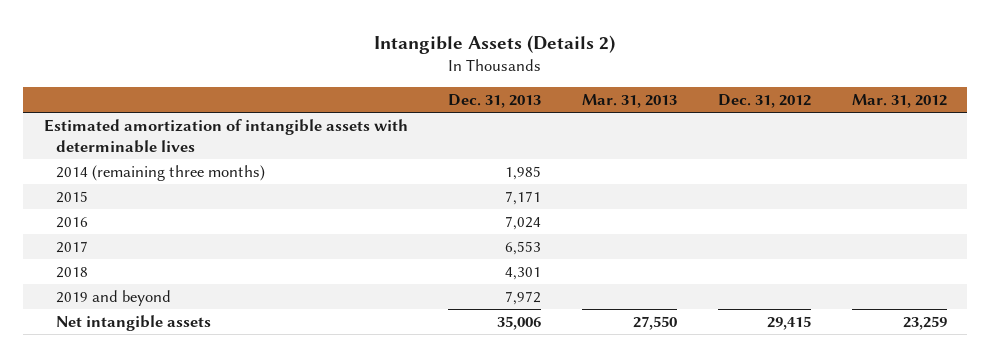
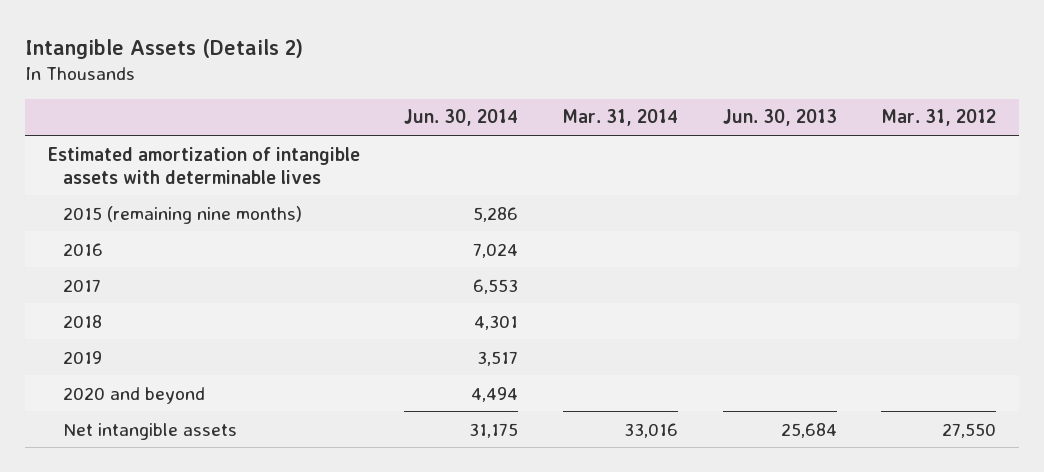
[448,94,542,109] Dec. 31, 2013 -> none
[582,94,678,109] Mar. 31, 2013 -> none
[717,94,811,109] Dec. 31, 2012 -> none
none -> [404,109,519,127] Jun. 30, 2014
none -> [562,109,679,127] Mar. 31, 2014
none -> [722,109,837,127] Jun. 30, 2013
[55,190,88,203] 2015 -> none
[55,164,265,181] 2014 (remaining three months) -> [63,205,303,224] 2015 (remaining nine months)
none -> [63,350,103,364] 2019
[55,289,171,306] 2019 and beyond -> [63,386,206,404] 2020 and beyond
[902,315,947,330] 23,259 -> [942,422,997,438] 27,550

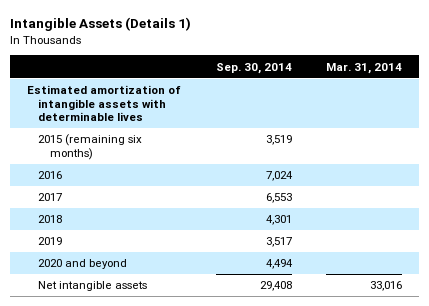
[25,38,304,59] Intangible Assets (Details 2) -> [9,16,191,31] Intangible Assets (Details 1)
[404,109,519,127] Jun. 30, 2014 -> none
[722,109,837,127] Jun. 30, 2013 -> none
[881,109,997,127] Mar. 31, 2012 -> none
none -> [215,62,292,74] Sep. 30, 2014
[63,205,303,224] 2015 (remaining nine months) -> [38,134,143,160] 2015 (remaining six months)

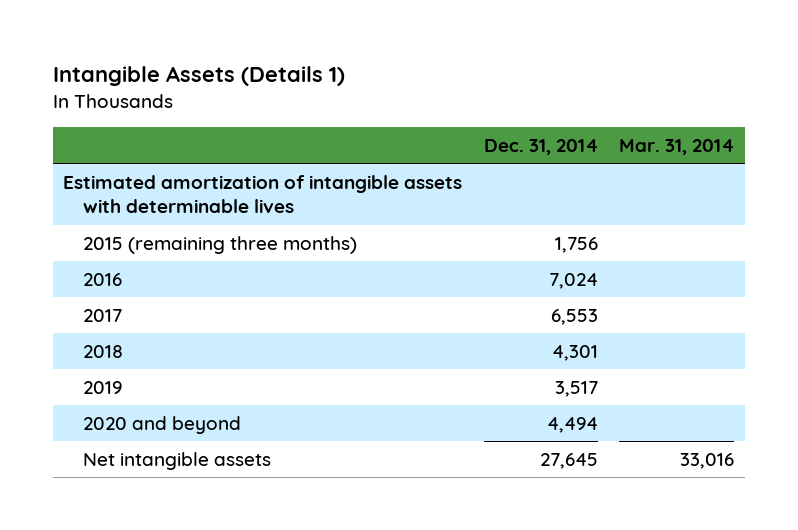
[215,62,292,74] Sep. 30, 2014 -> none
none -> [483,138,598,155] Dec. 31, 2014
[38,134,143,160] 2015 (remaining six months) -> [82,235,357,254] 2015 (remaining three months)

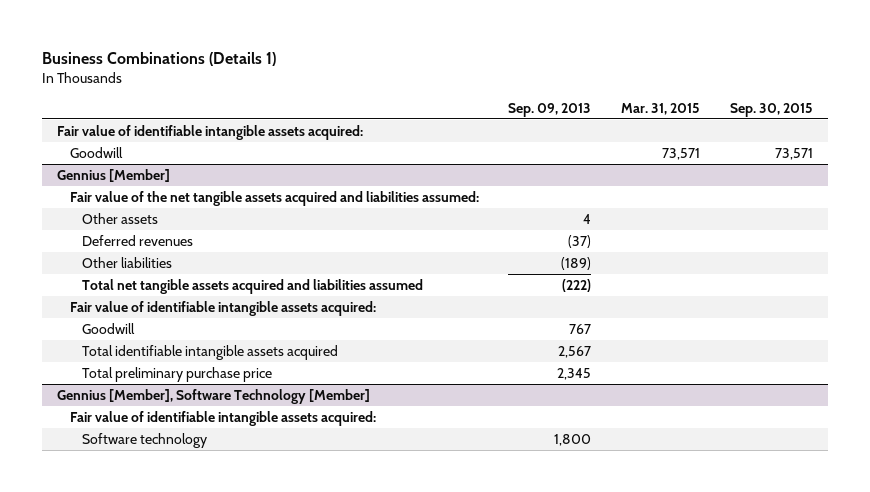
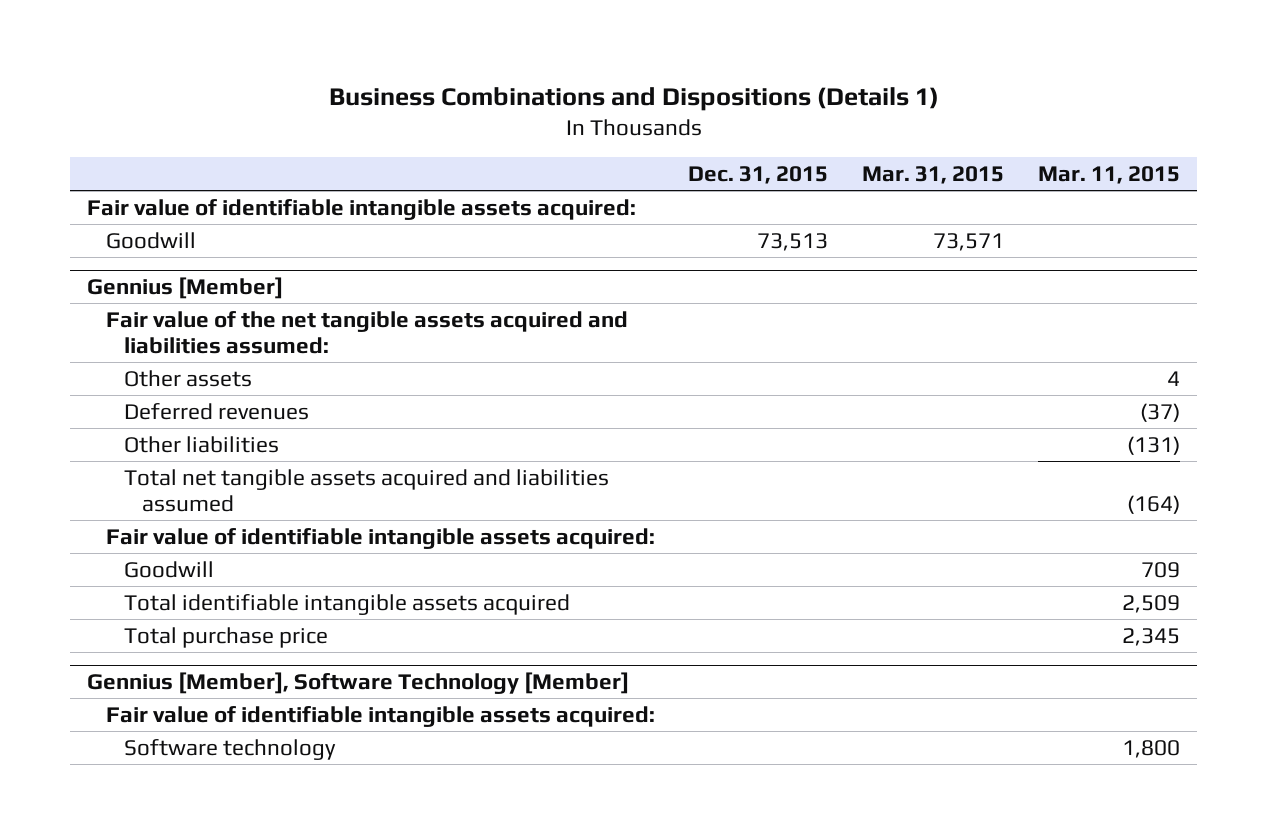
[42,52,277,67] Business Combinations (Details 1) -> [328,86,939,111] Business Combinations and Dispositions (Details 1)
[508,103,592,118] Sep. 09, 2013 -> none
[729,103,813,118] Sep. 30, 2015 -> none
none -> [688,166,829,185] Dec. 31, 2015
none -> [1037,166,1180,185] Mar. 11, 2015
[81,366,272,382] Total preliminary purchase price -> [123,626,328,648] Total purchase price

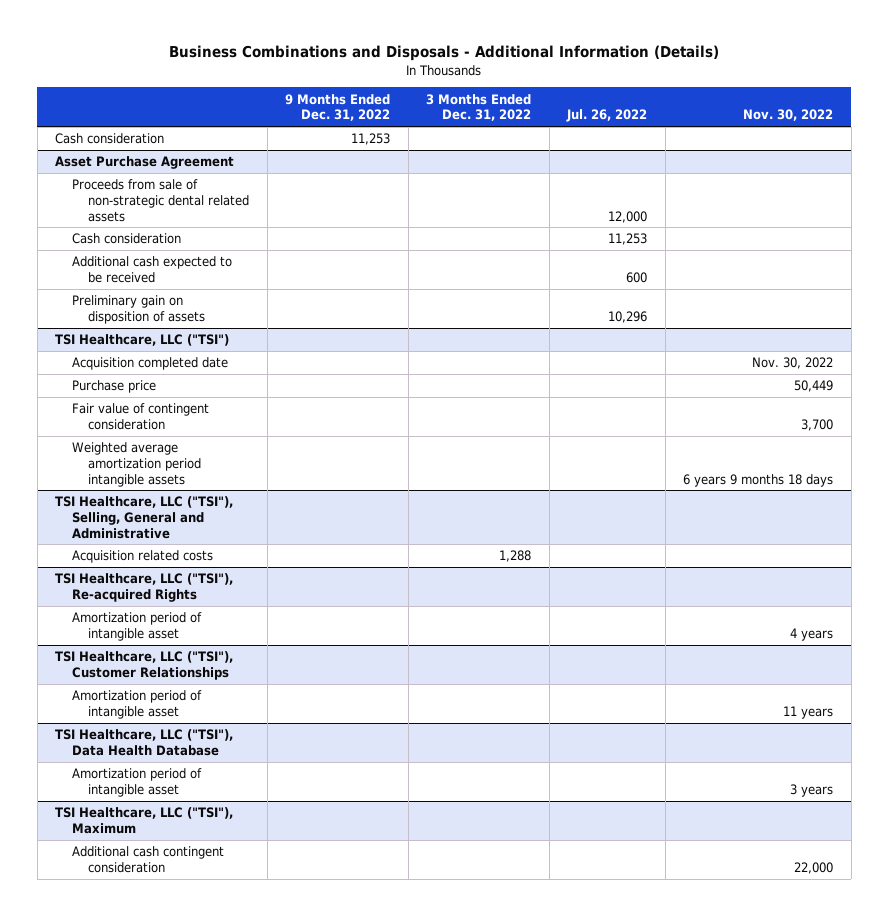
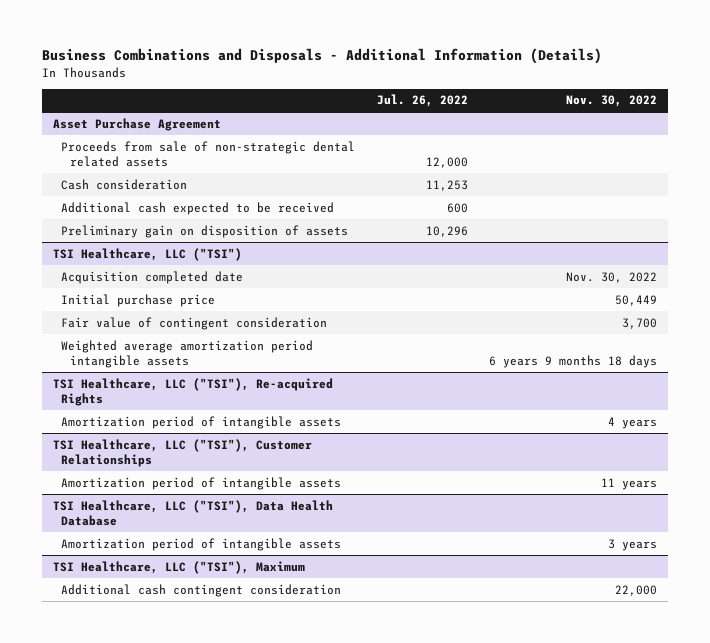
[285,93,391,122] 9 Months Ended Dec. 31, 2022 -> none
[426,93,532,122] 3 Months Ended Dec. 31, 2022 -> none
[55,133,165,145] Cash consideration -> none
[71,380,156,394] Purchase price -> [61,293,216,307] Initial purchase price
[55,496,234,539] TSI Healthcare, LLC ("TSI"), Selling, General and Administrative -> none
[71,550,213,564] Acquisition related costs -> none
[71,612,202,641] Amortization period of intangible asset -> [61,415,342,429] Amortization period of intangible assets
[71,690,202,719] Amortization period of intangible asset -> [61,476,342,490] Amortization period of intangible assets
[71,768,202,797] Amortization period of intangible asset -> [61,537,342,551] Amortization period of intangible assets

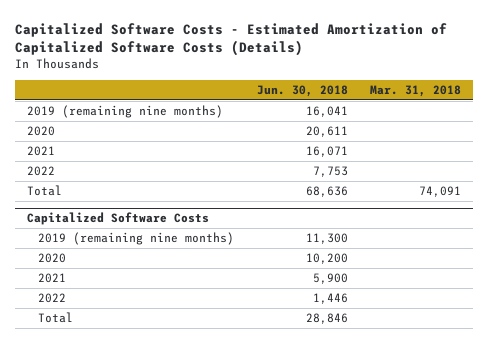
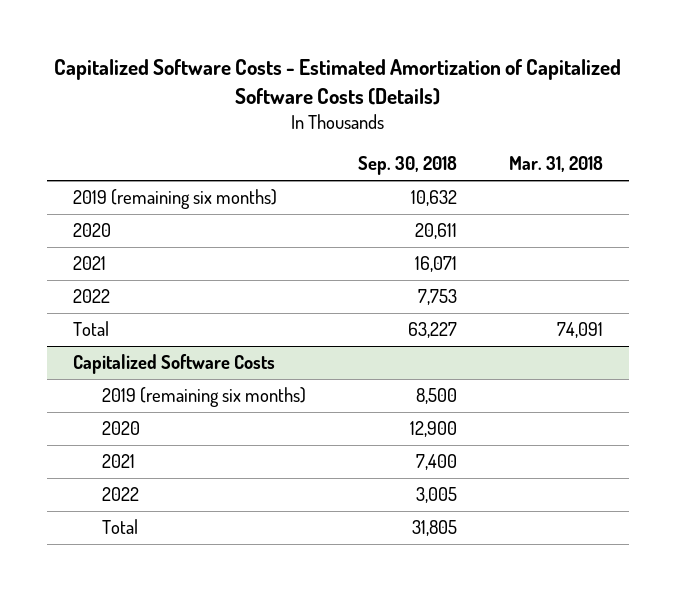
[256,85,348,98] Jun. 30, 2018 -> none
none -> [357,156,457,176] Sep. 30, 2018
[26,104,223,118] 2019 (remaining nine months) -> [72,189,277,210] 2019 (remaining six months)
[37,231,234,245] 2019 (remaining nine months) -> [101,387,306,408] 2019 (remaining six months)

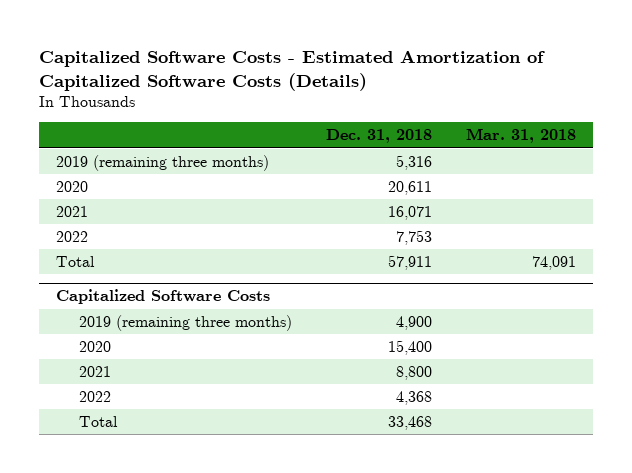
[357,156,457,176] Sep. 30, 2018 -> none
none -> [325,129,432,144] Dec. 31, 2018
[72,189,277,210] 2019 (remaining six months) -> [56,154,270,171] 2019 (remaining three months)
[101,387,306,408] 2019 (remaining six months) -> [78,314,292,331] 2019 (remaining three months)

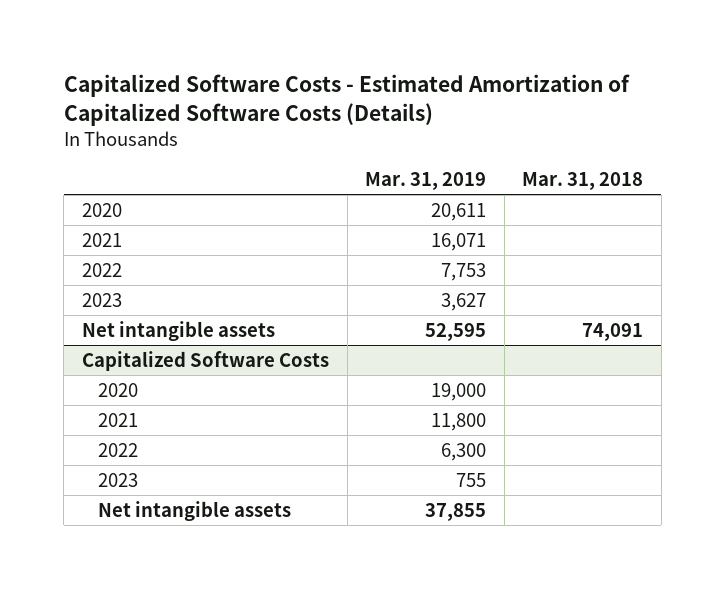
[325,129,432,144] Dec. 31, 2018 -> none
none -> [365,171,487,190] Mar. 31, 2019
[56,154,270,171] 2019 (remaining three months) -> none
none -> [81,292,122,307] 2023
[56,255,96,267] Total -> [81,320,275,341] Net intangible assets
[78,314,292,331] 2019 (remaining three months) -> none
none -> [98,472,139,487] 2023
[78,415,118,427] Total -> [98,500,292,521] Net intangible assets

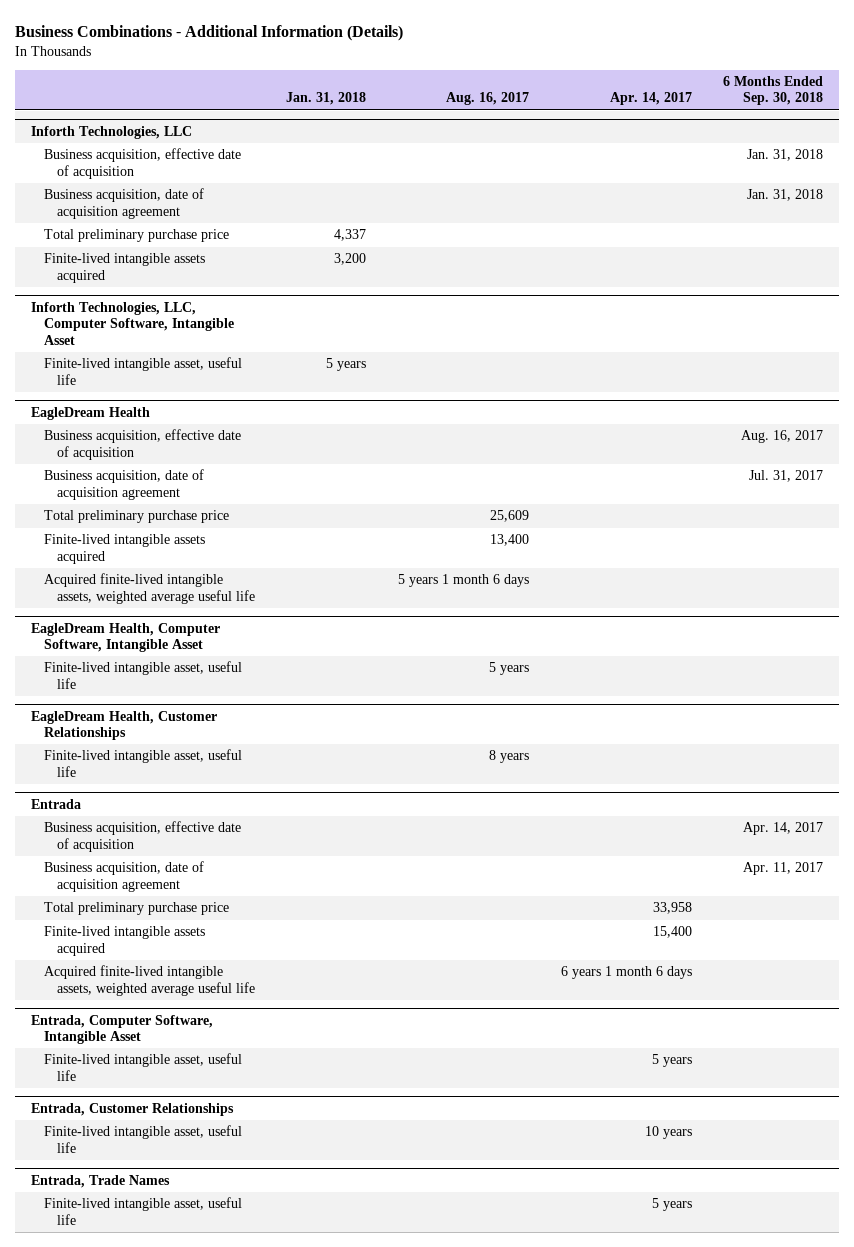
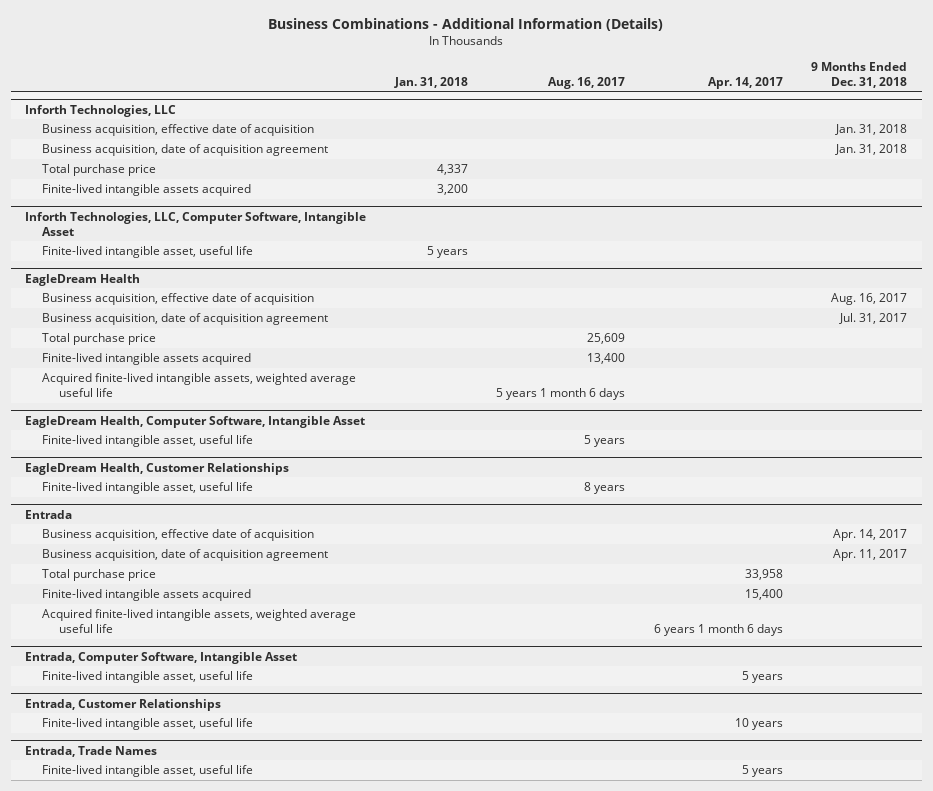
[723,76,824,106] 6 Months Ended Sep. 30, 2018 -> none
none -> [811,61,908,88] 9 Months Ended Dec. 31, 2018
[43,229,229,243] Total preliminary purchase price -> [41,164,156,177] Total purchase price
[43,510,229,524] Total preliminary purchase price -> [41,333,156,346] Total purchase price
[43,902,229,916] Total preliminary purchase price -> [41,569,156,582] Total purchase price

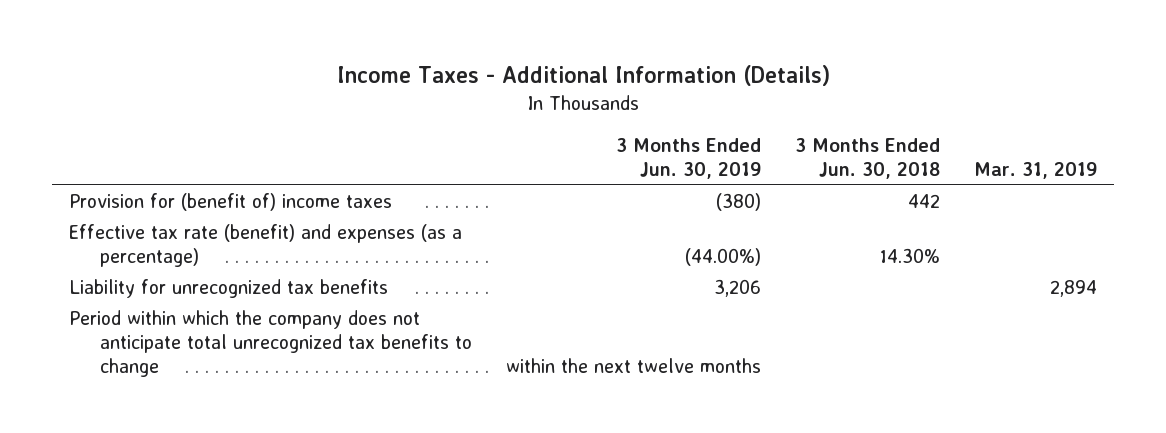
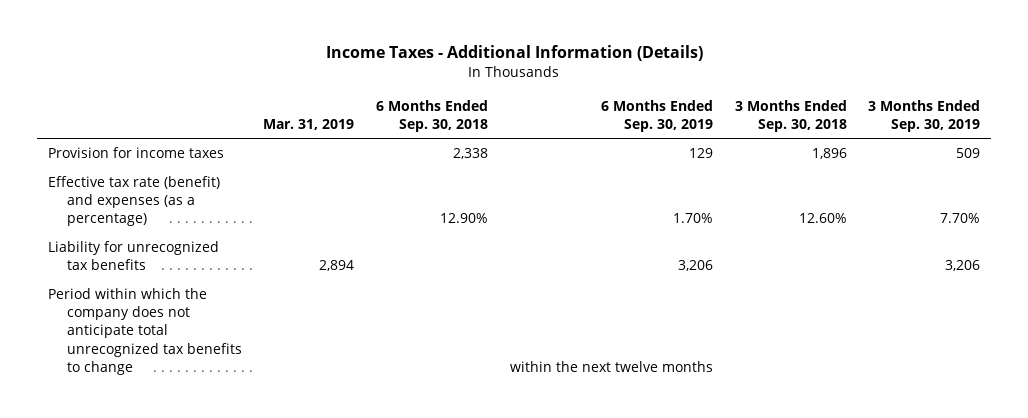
[615,138,761,179] 3 Months Ended Jun. 30, 2019 -> none
[794,138,940,179] 3 Months Ended Jun. 30, 2018 -> none
none -> [376,99,489,132] 6 Months Ended Sep. 30, 2018
none -> [600,99,713,132] 6 Months Ended Sep. 30, 2019
none -> [734,99,847,132] 3 Months Ended Sep. 30, 2018
none -> [868,99,981,132] 3 Months Ended Sep. 30, 2019
[69,193,393,212] Provision for (benefit of) income taxes -> [47,147,224,159] Provision for income taxes

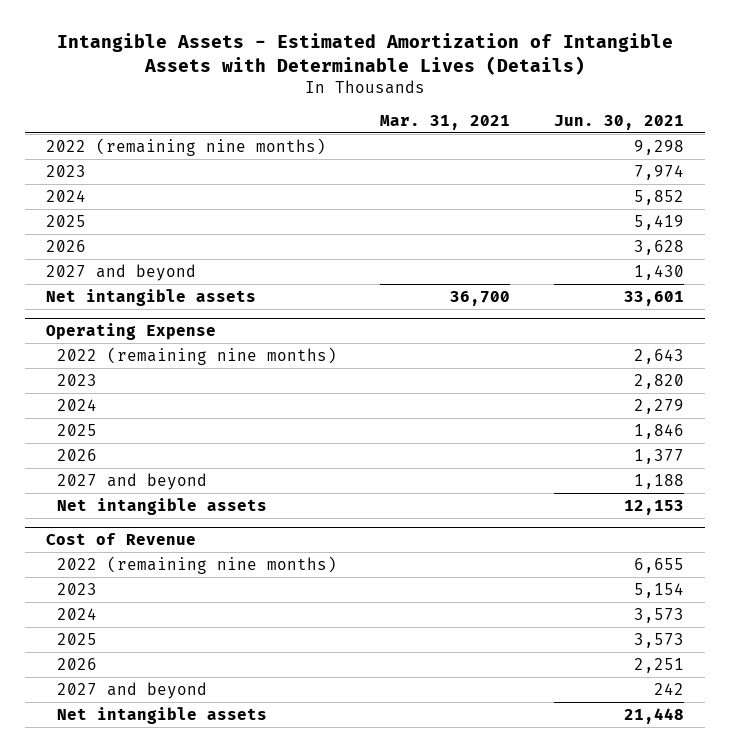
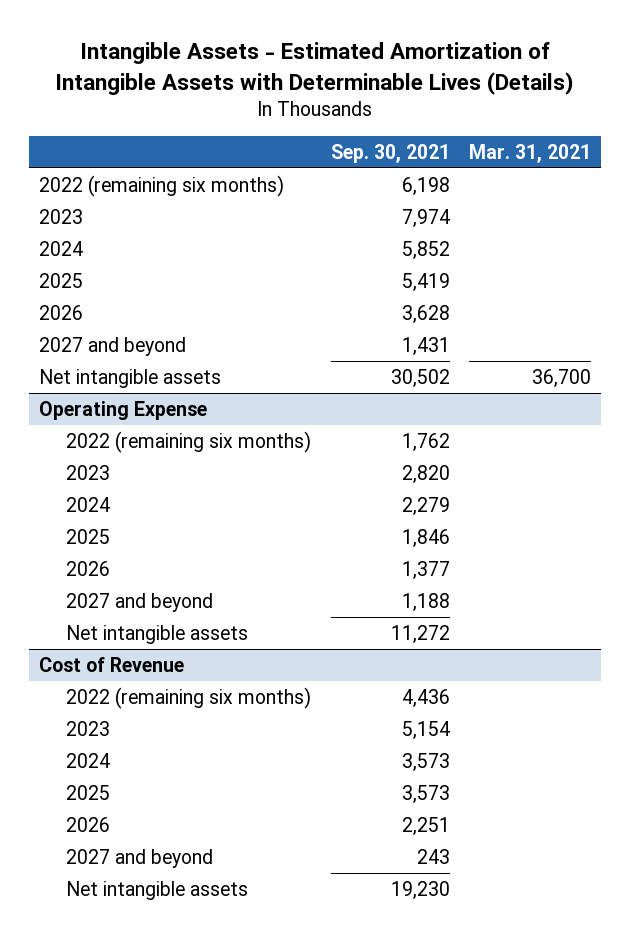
[553,114,684,130] Jun. 30, 2021 -> none
none -> [330,143,450,163] Sep. 30, 2021
[46,137,327,156] 2022 (remaining nine months) -> [38,174,284,197] 2022 (remaining six months)
[57,346,338,365] 2022 (remaining nine months) -> [66,430,312,453] 2022 (remaining six months)
[57,555,338,574] 2022 (remaining nine months) -> [66,686,312,709] 2022 (remaining six months)

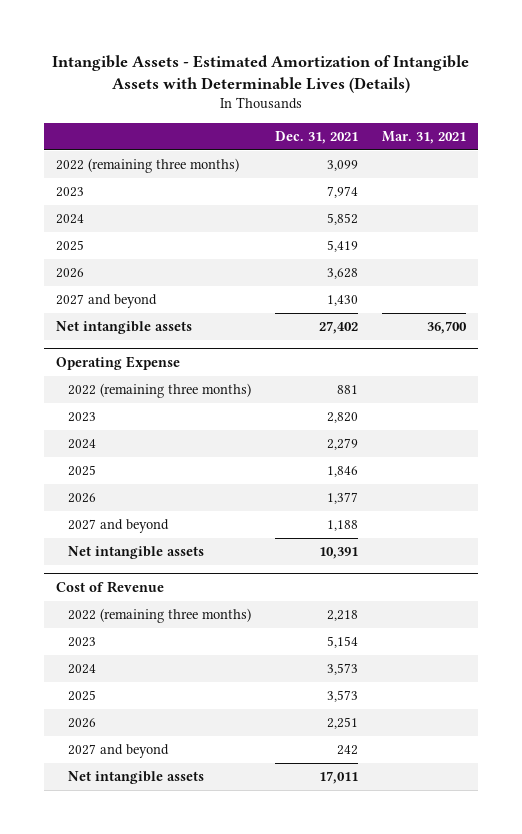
[330,143,450,163] Sep. 30, 2021 -> none
none -> [275,130,359,144] Dec. 31, 2021
[38,174,284,197] 2022 (remaining six months) -> [56,158,240,174] 2022 (remaining three months)
[66,430,312,453] 2022 (remaining six months) -> [68,383,252,399] 2022 (remaining three months)
[66,686,312,709] 2022 (remaining six months) -> [68,608,252,624] 2022 (remaining three months)

